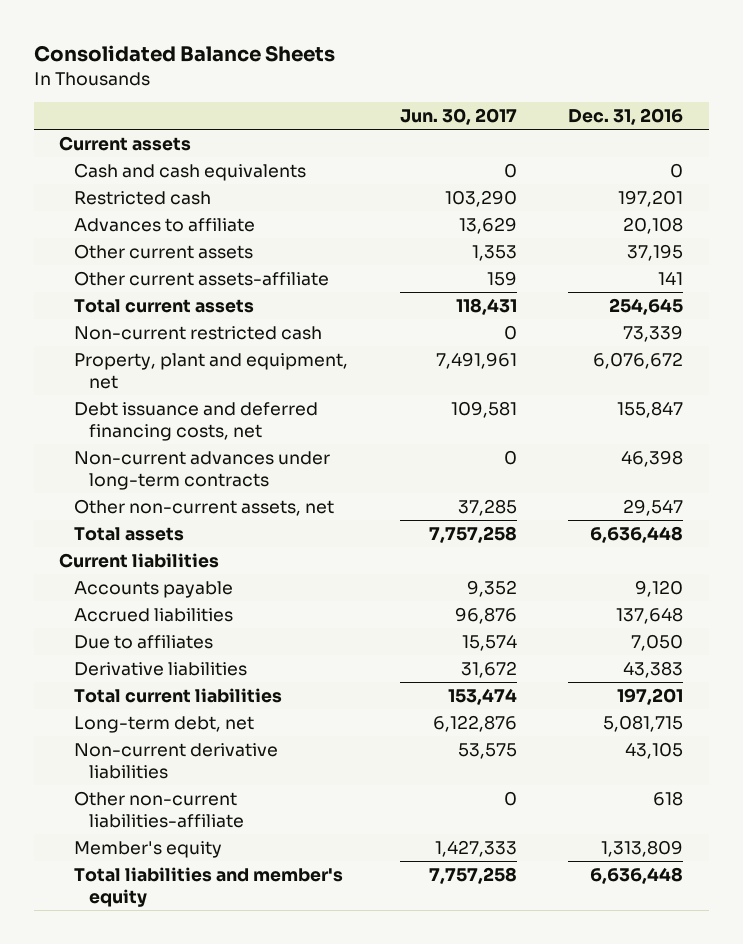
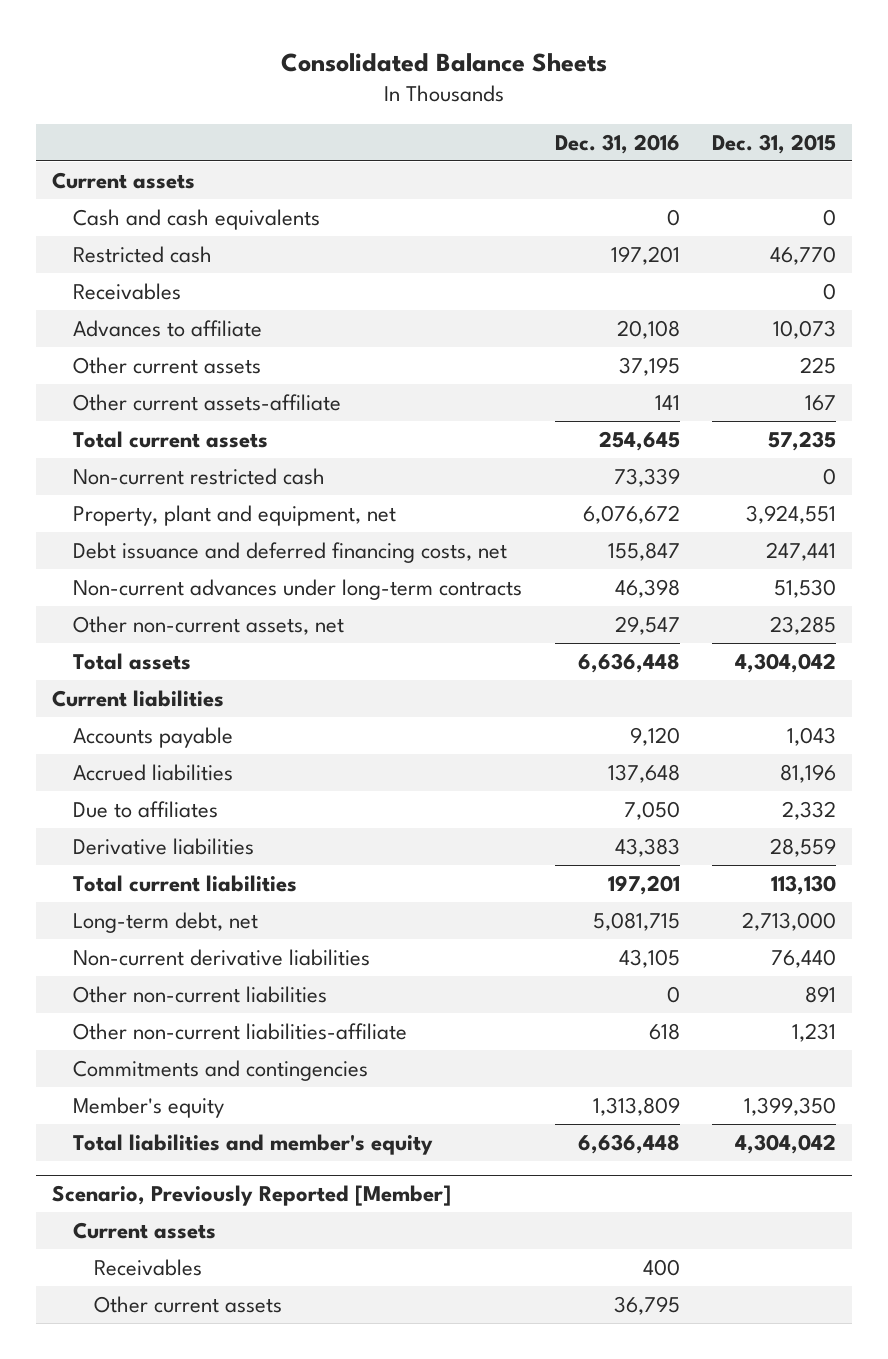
[399,108,517,126] Jun. 30, 2017 -> none
none -> [712,133,837,154] Dec. 31, 2015
none -> [73,282,182,300] Receivables
none -> [73,985,328,1003] Other non-current liabilities
none -> [73,1059,369,1081] Commitments and contingencies
none -> [52,1185,452,1207] Scenario, Previously Reported [Member]
none -> [73,1221,217,1239] Current assets
none -> [93,1258,202,1276] Receivables
none -> [93,1295,282,1313] Other current assets

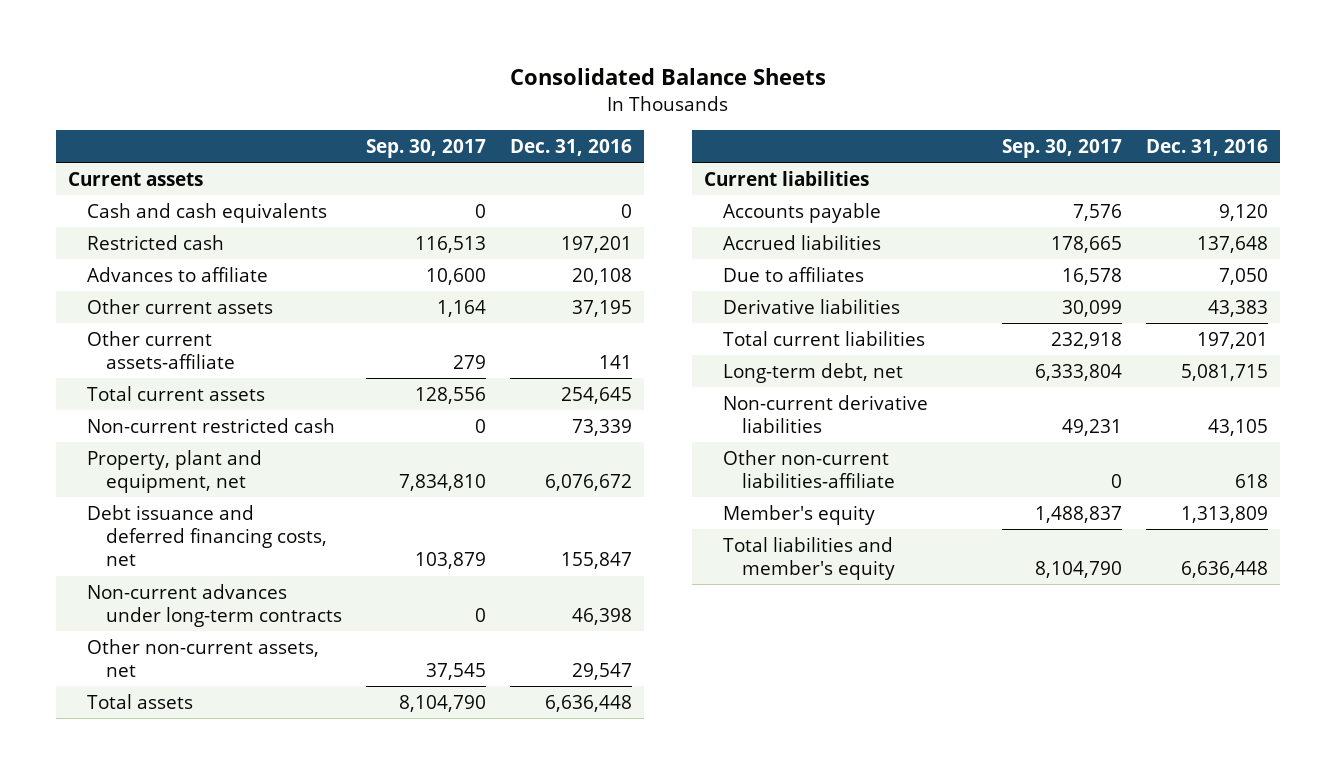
[712,133,837,154] Dec. 31, 2015 -> none
none -> [366,138,487,158] Sep. 30, 2017
[73,282,182,300] Receivables -> none
[73,985,328,1003] Other non-current liabilities -> none
[73,1059,369,1081] Commitments and contingencies -> none
[52,1185,452,1207] Scenario, Previously Reported [Member] -> none
[73,1221,217,1239] Current assets -> none
[93,1258,202,1276] Receivables -> none
[93,1295,282,1313] Other current assets -> none

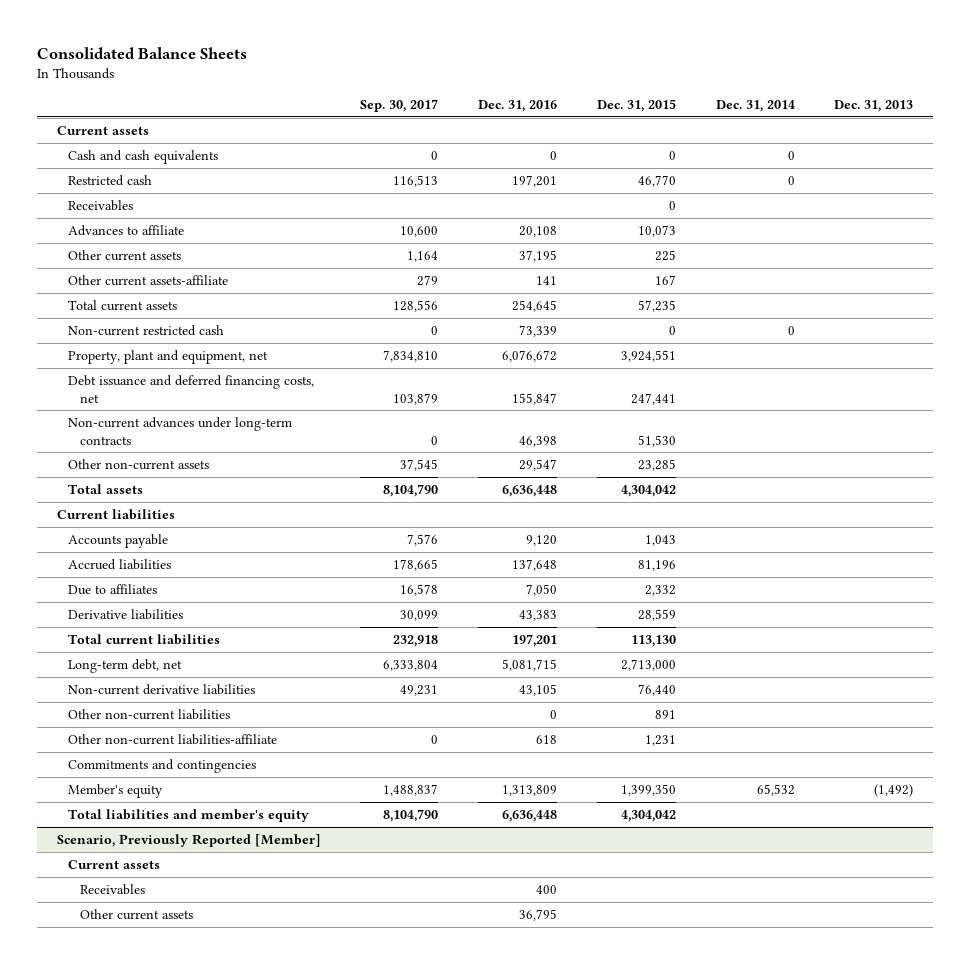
none -> [596,99,676,113] Dec. 31, 2015
none -> [715,100,795,113] Dec. 31, 2014
none -> [834,100,914,113] Dec. 31, 2013
none -> [68,199,134,211] Receivables
[87,638,320,678] Other non-current assets, net -> [68,458,210,470] Other non-current assets
none -> [68,708,231,720] Other non-current liabilities
none -> [68,758,257,773] Commitments and contingencies
none -> [56,833,321,847] Scenario, Previously Reported [Member]
none -> [68,859,161,869] Current assets
none -> [80,883,146,895] Receivables
none -> [80,908,194,920] Other current assets

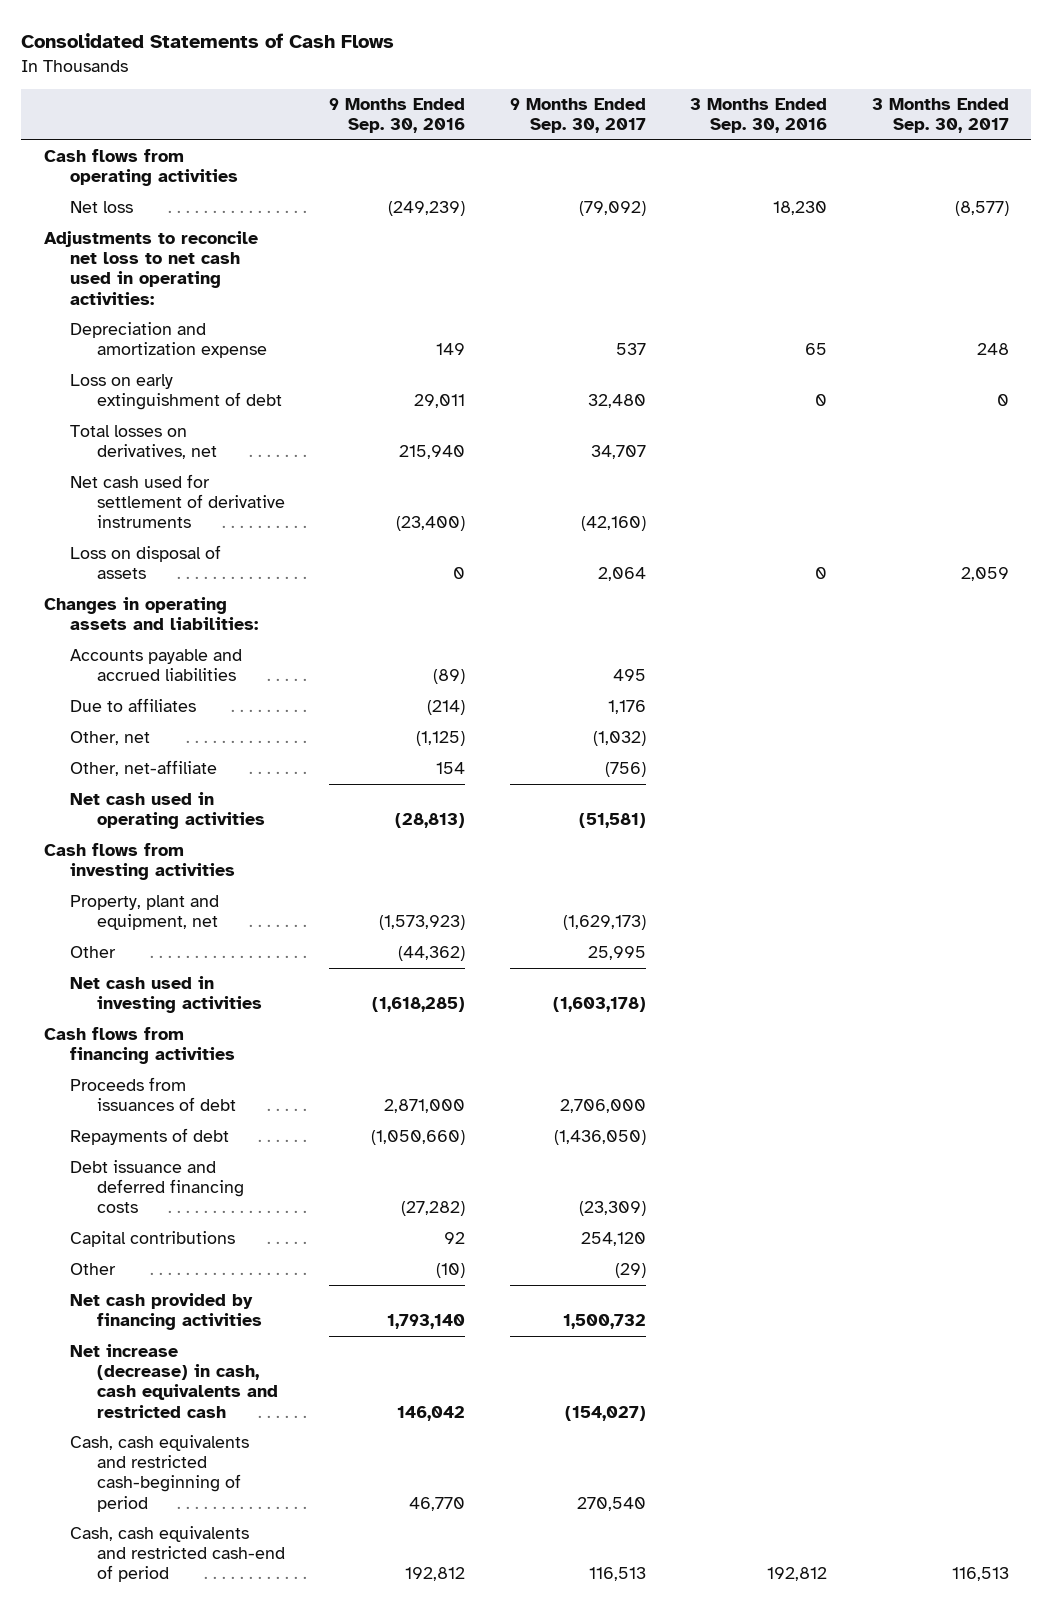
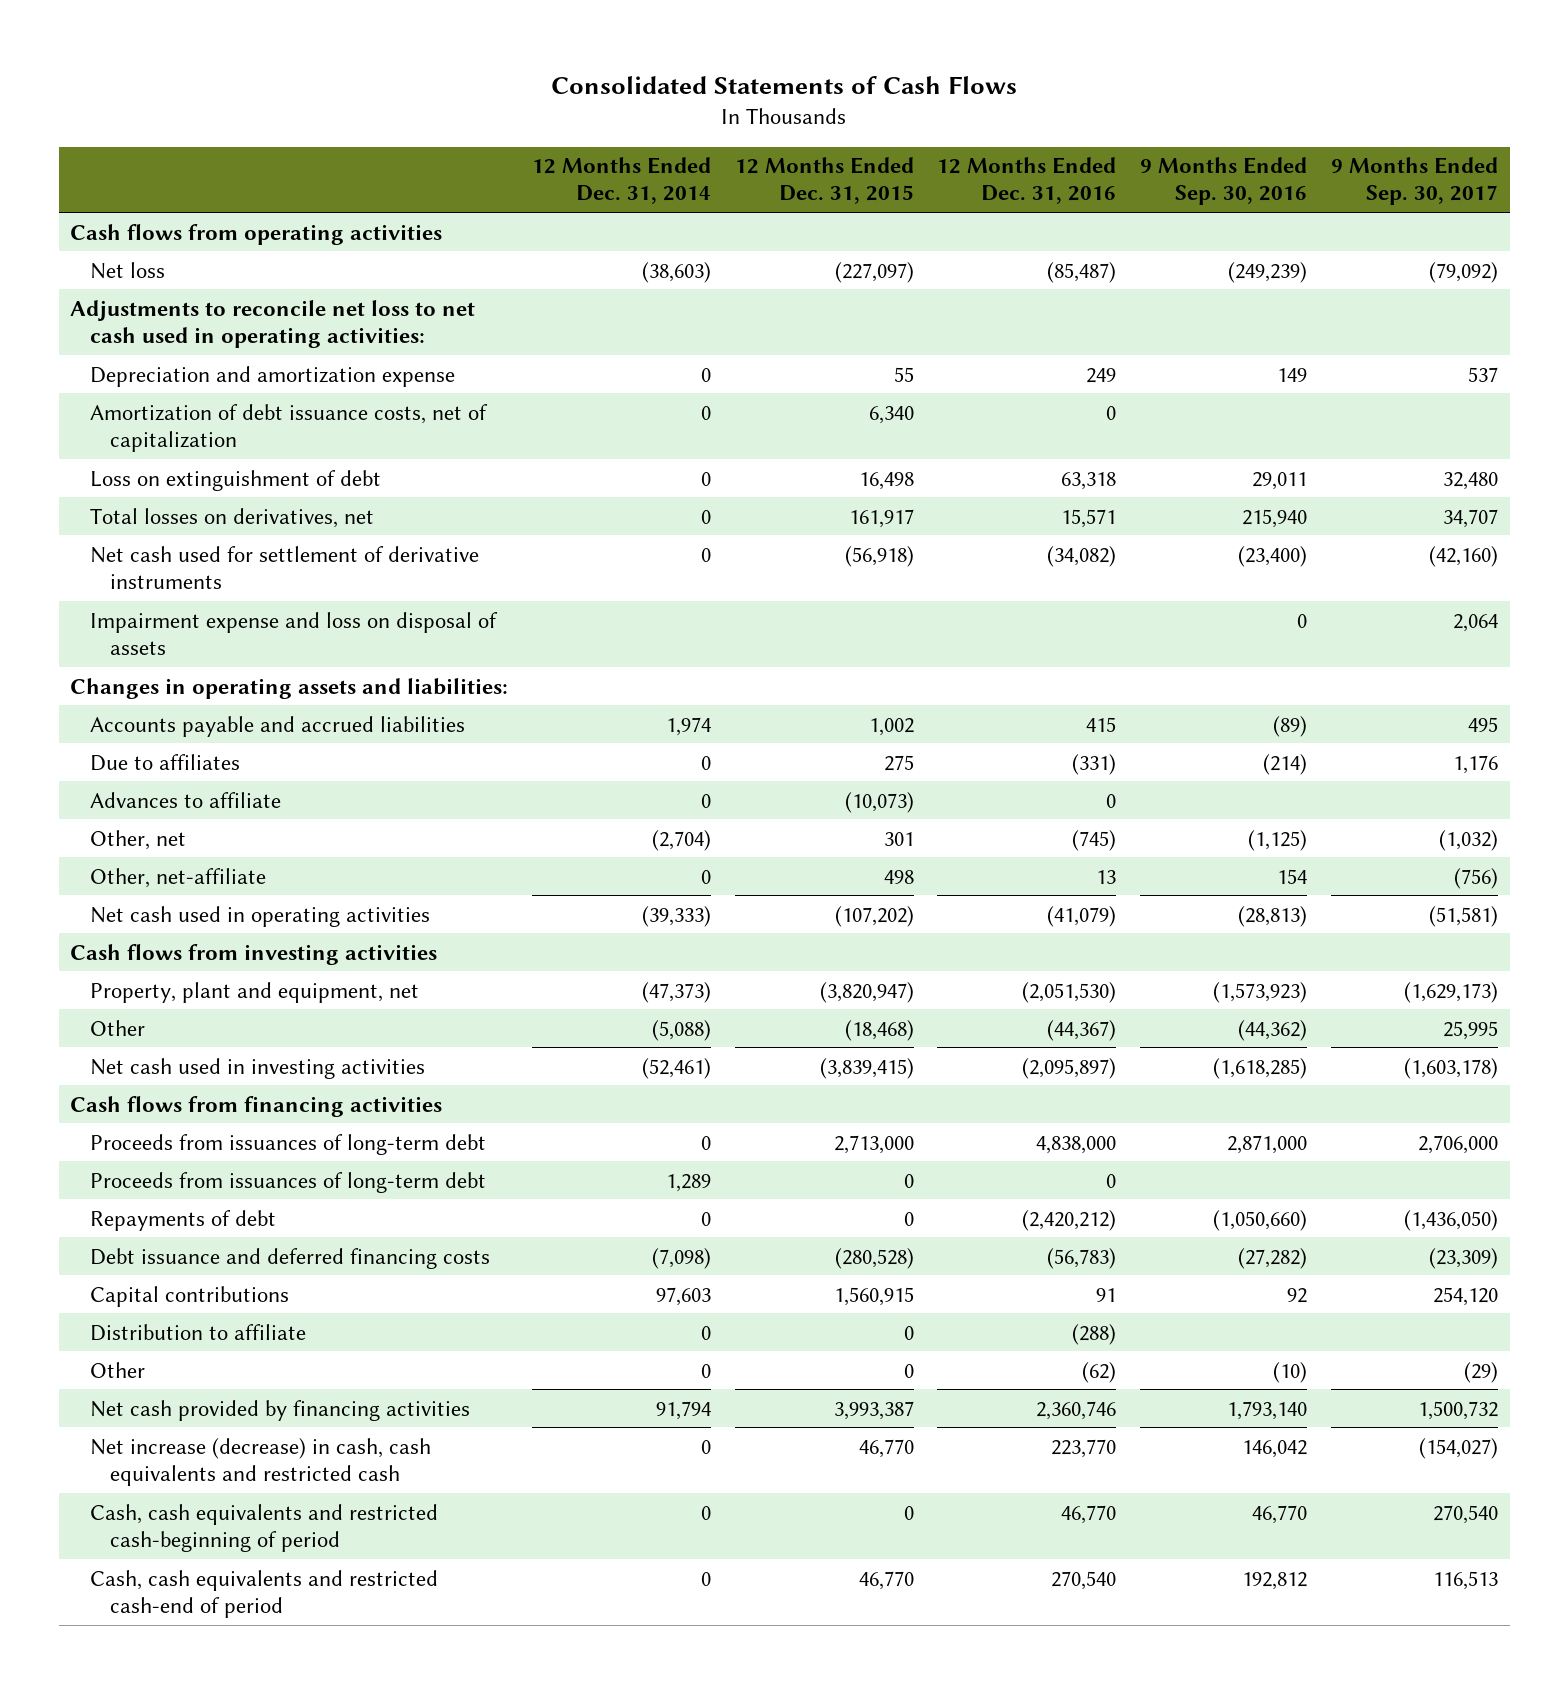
[690,98,828,134] 3 Months Ended Sep. 30, 2016 -> none
[871,98,1009,134] 3 Months Ended Sep. 30, 2017 -> none
none -> [532,157,712,205] 12 Months Ended Dec. 31, 2014
none -> [734,157,914,205] 12 Months Ended Dec. 31, 2015
none -> [937,157,1117,205] 12 Months Ended Dec. 31, 2016
none -> [90,403,489,452] Amortization of debt issuance costs, net of capitalization
[70,374,282,411] Loss on early extinguishment of debt -> [90,469,382,491] Loss on extinguishment of debt
[70,545,222,580] Loss on disposal of assets -> [90,611,499,655] Impairment expense and loss on disposal of assets
none -> [90,791,282,808] Advances to affiliate
[70,1077,236,1112] Proceeds from issuances of debt -> [90,1133,487,1155] Proceeds from issuances of long-term debt
none -> [90,1171,487,1193] Proceeds from issuances of long-term debt
none -> [90,1323,307,1341] Distribution to affiliate

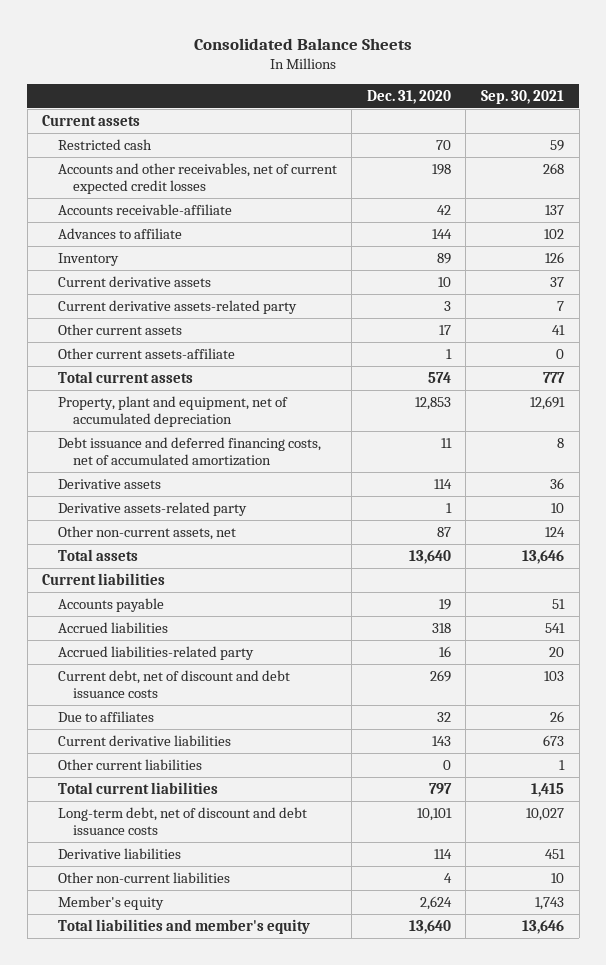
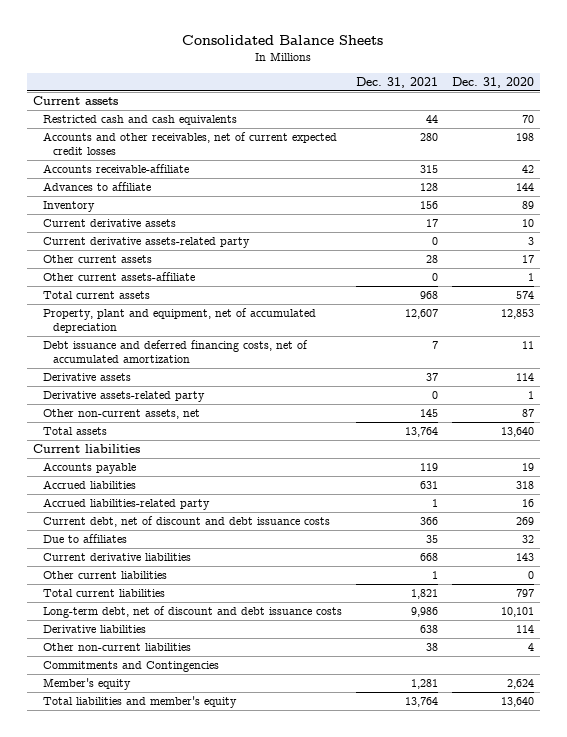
[481,89,565,104] Sep. 30, 2021 -> none
none -> [355,76,438,88] Dec. 31, 2021
[57,138,152,150] Restricted cash -> [43,115,238,126] Restricted cash and cash equivalents
none -> [43,661,220,673] Commitments and Contingencies

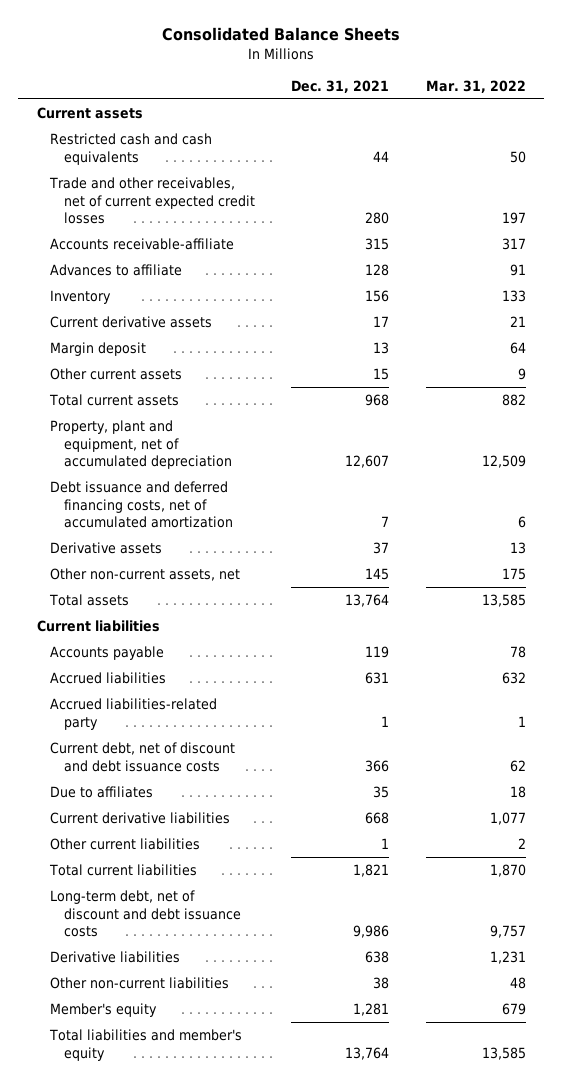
[451,76,534,88] Dec. 31, 2020 -> none
none -> [425,79,526,93] Mar. 31, 2022
[43,132,338,156] Accounts and other receivables, net of current expected credit losses -> [49,177,255,224] Trade and other receivables, net of current expected credit losses
[43,237,251,249] Current derivative assets-related party -> none
[43,272,196,282] Other current assets-affiliate -> none
none -> [50,342,147,357] Margin deposit
[425,255,438,264] 28 -> [373,368,390,381] 15
[43,391,206,403] Derivative assets-related party -> none
[43,661,220,673] Commitments and Contingencies -> none

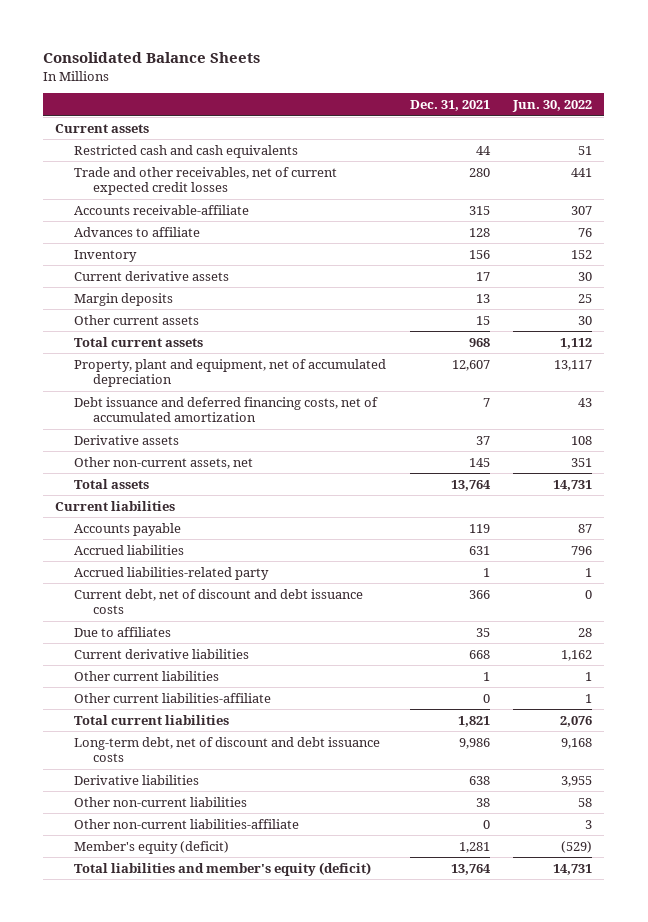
[425,79,526,93] Mar. 31, 2022 -> none
none -> [512,100,593,113] Jun. 30, 2022
[50,342,147,357] Margin deposit -> [74,292,174,306] Margin deposits
none -> [74,692,272,703] Other current liabilities-affiliate
none -> [74,818,300,829] Other non-current liabilities-affiliate
[50,1003,158,1018] Member's equity -> [74,840,230,854] Member's equity (deficit)
[49,1029,243,1061] Total liabilities and member's equity -> [74,861,372,876] Total liabilities and member's equity (deficit)

